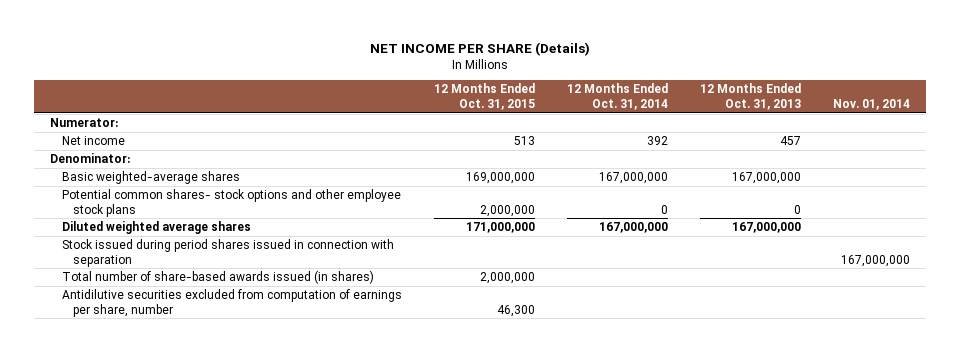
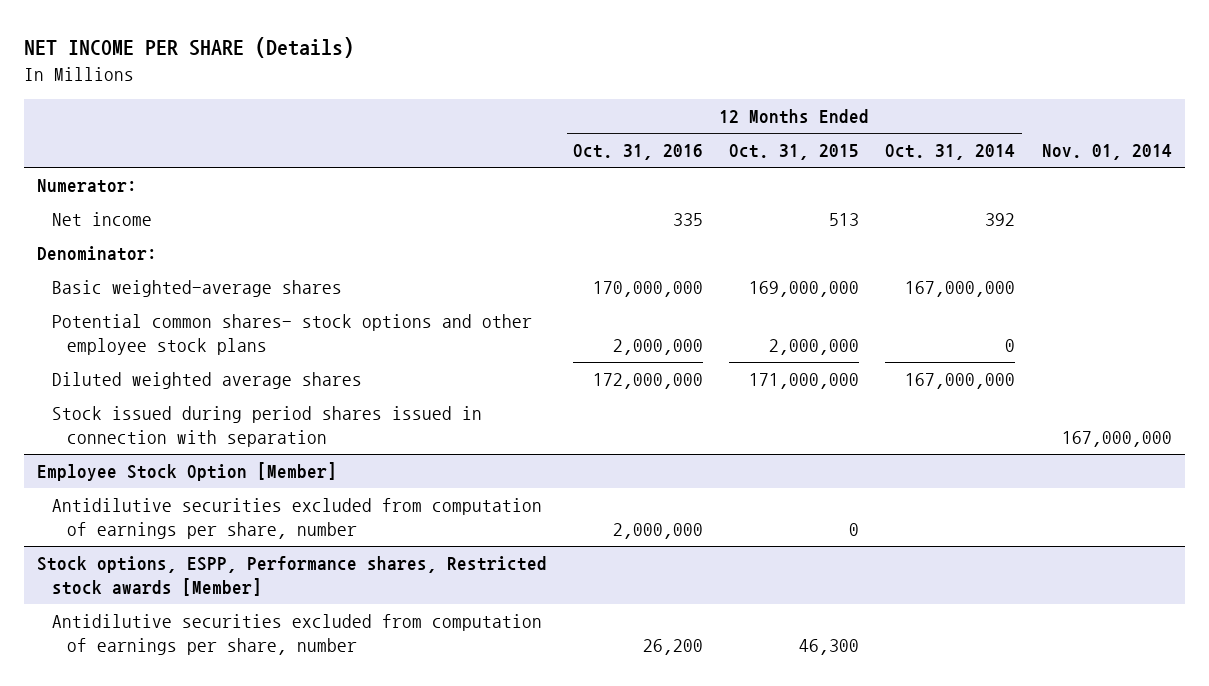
[700,83,802,111] 12 Months Ended Oct. 31, 2013 -> none
none -> [573,144,704,161] Oct. 31, 2016
[61,269,374,284] Total number of share-based awards issued (in shares) -> none
none -> [37,462,338,482] Employee Stock Option [Member]
none -> [52,498,543,540] Antidilutive securities excluded from computation of earnings per share, number
none -> [37,556,548,597] Stock options, ESPP, Performance shares, Restricted stock awards [Member]

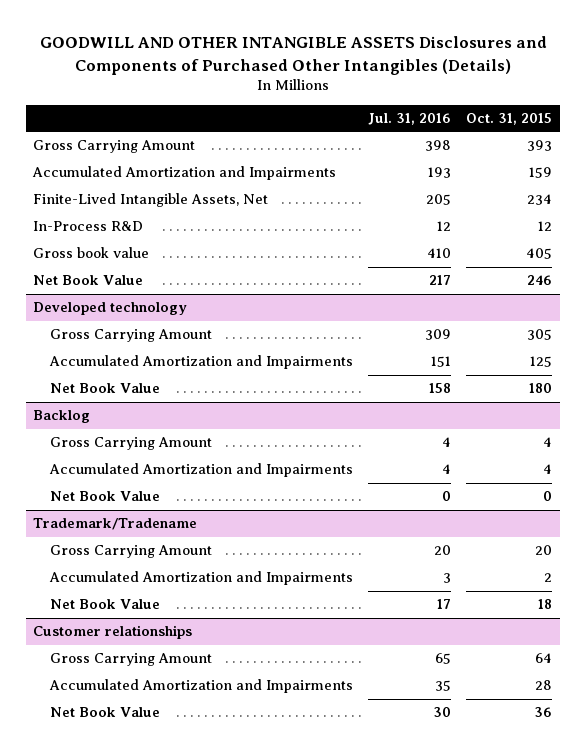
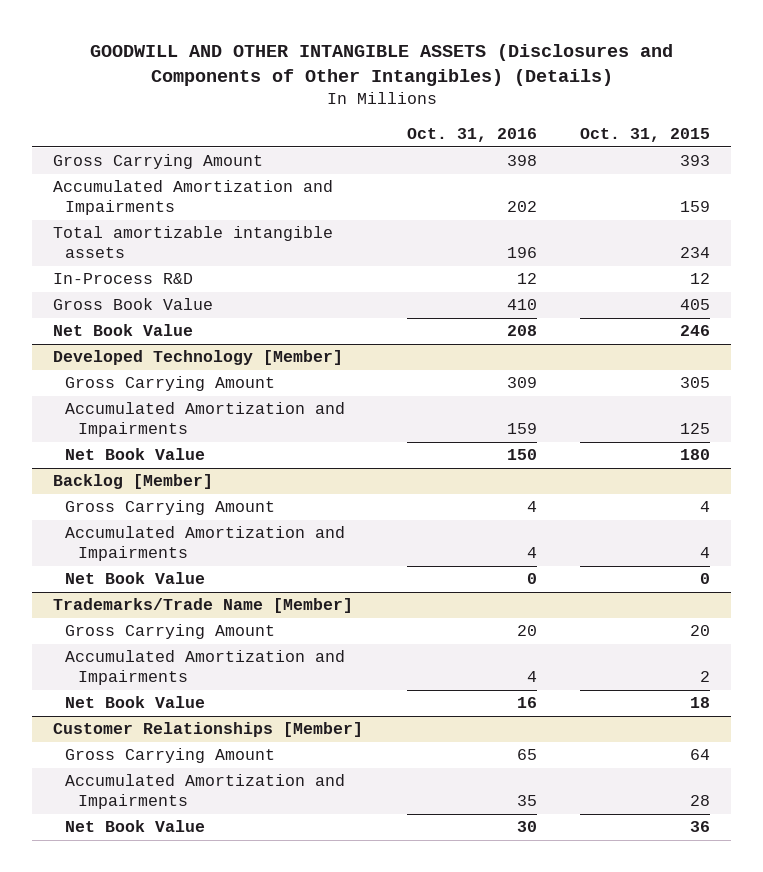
[39,36,547,75] GOODWILL AND OTHER INTANGIBLE ASSETS Disclosures and Components of Purchased Other Intangibles (Details) -> [89,44,673,87] GOODWILL AND OTHER INTANGIBLE ASSETS (Disclosures and Components of Other Intangibles) (Details)
[368,113,452,126] Jul. 31, 2016 -> none
none -> [406,128,537,143] Oct. 31, 2016
[33,193,269,208] Finite-Lived Intangible Assets, Net -> [53,226,334,258] Total amortizable intangible assets
[33,247,150,259] Gross book value -> [53,298,214,311] Gross Book Value
[33,302,188,316] Developed technology -> [53,350,344,366] Developed Technology [Member]
[33,410,91,424] Backlog -> [53,474,214,490] Backlog [Member]
[33,518,198,531] Trademark/Tradename -> [53,598,354,614] Trademarks/Trade Name [Member]
[33,625,193,640] Customer relationships -> [53,722,364,738] Customer Relationships [Member]

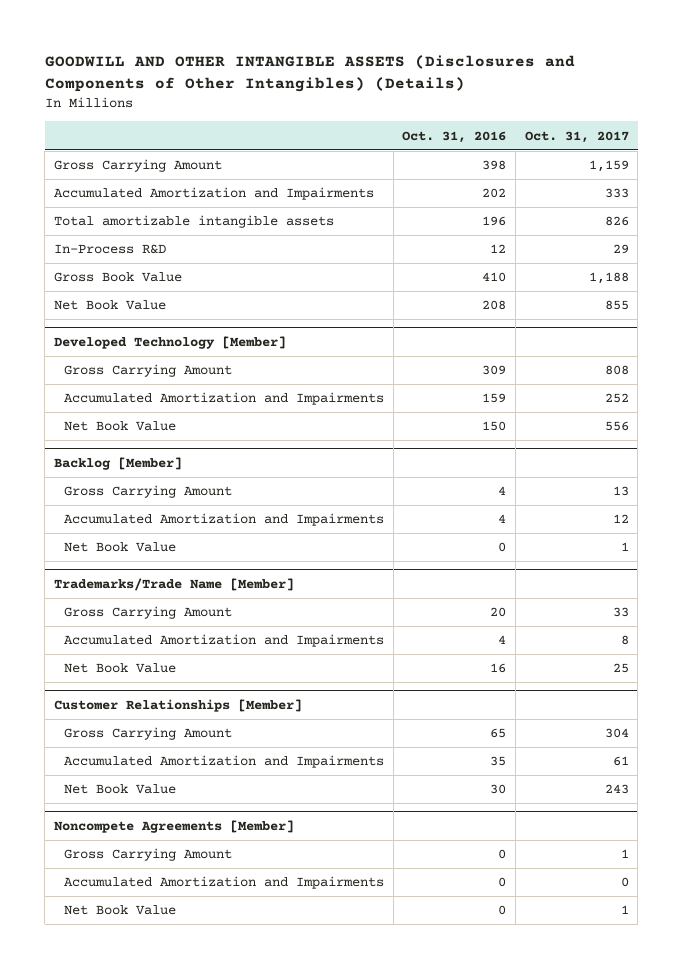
[579,128,710,143] Oct. 31, 2015 -> none
none -> [524,130,629,143] Oct. 31, 2017
none -> [53,820,294,834] Noncompete Agreements [Member]
none -> [63,848,232,862] Gross Carrying Amount
none -> [63,876,384,890] Accumulated Amortization and Impairments
none -> [63,905,176,916] Net Book Value

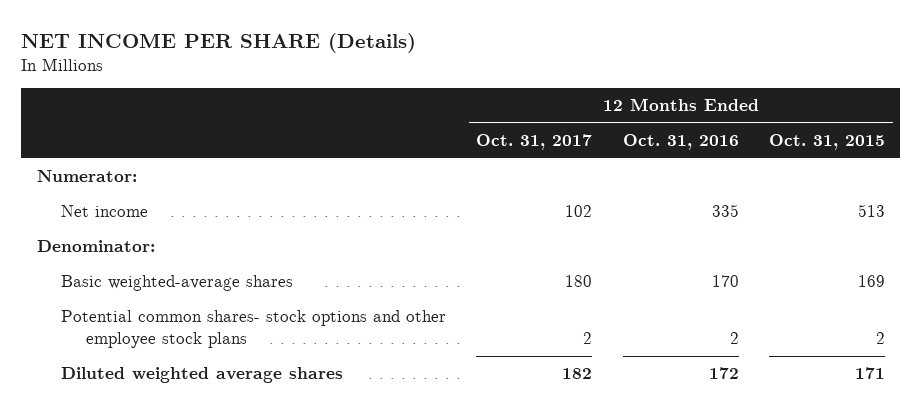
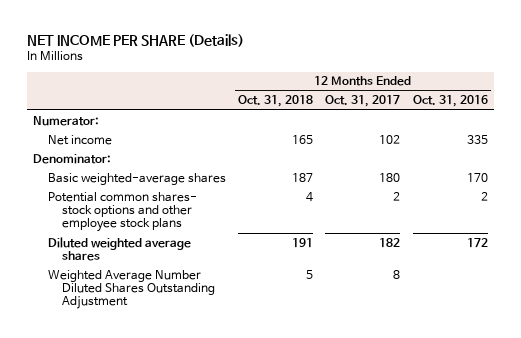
[769,134,886,151] Oct. 31, 2015 -> none
none -> [238,95,314,108] Oct. 31, 2018
none -> [47,269,216,310] Weighted Average Number Diluted Shares Outstanding Adjustment

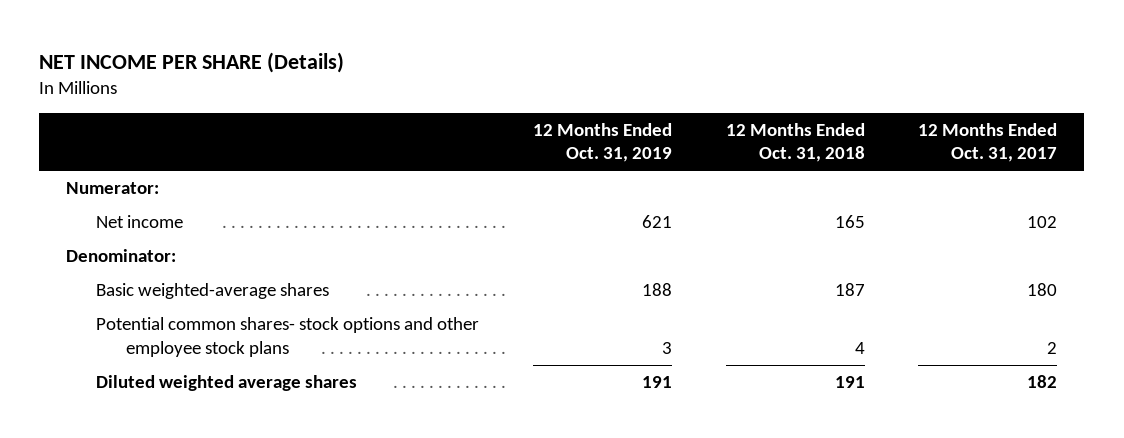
[412,95,488,108] Oct. 31, 2016 -> none
none -> [532,123,672,163] 12 Months Ended Oct. 31, 2019
[47,269,216,310] Weighted Average Number Diluted Shares Outstanding Adjustment -> none

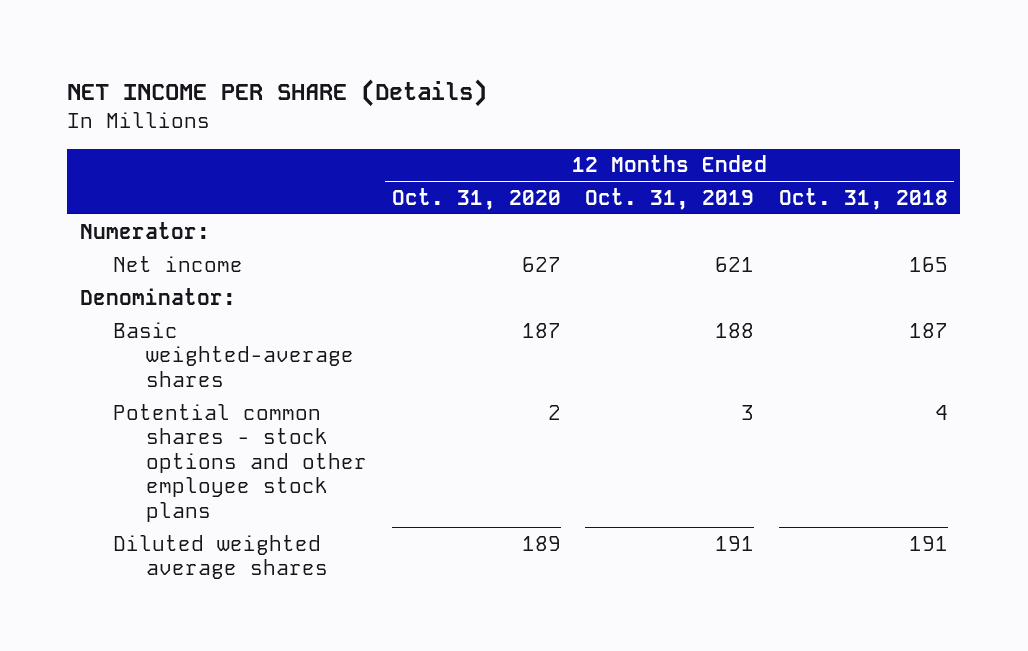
[918,123,1058,163] 12 Months Ended Oct. 31, 2017 -> none
none -> [391,187,561,210] Oct. 31, 2020
[95,317,479,357] Potential common shares- stock options and other employee stock plans -> [112,403,367,522] Potential common shares - stock options and other employee stock plans

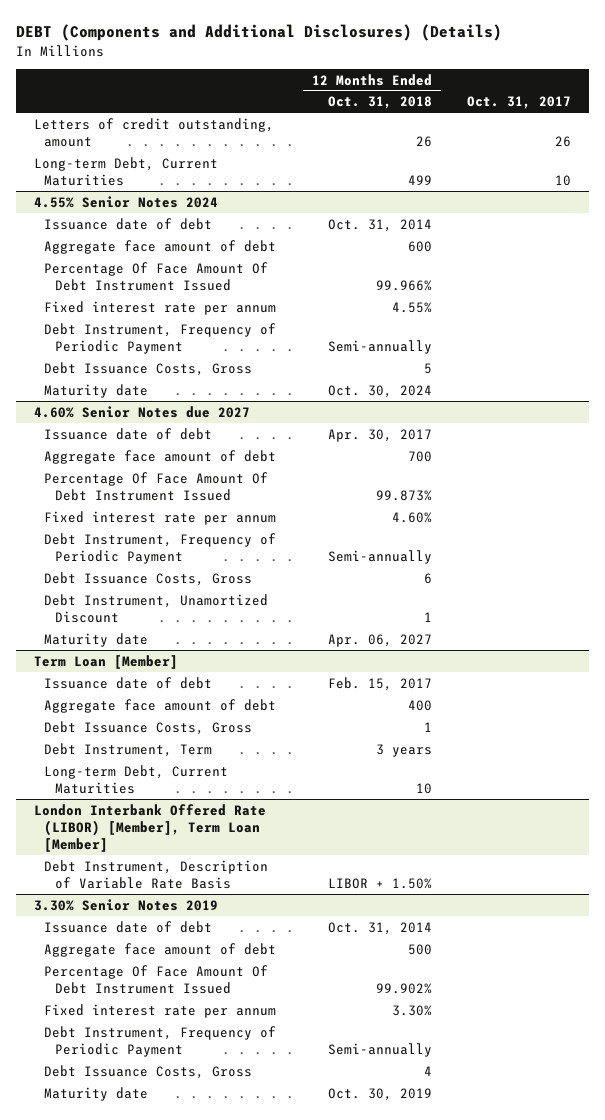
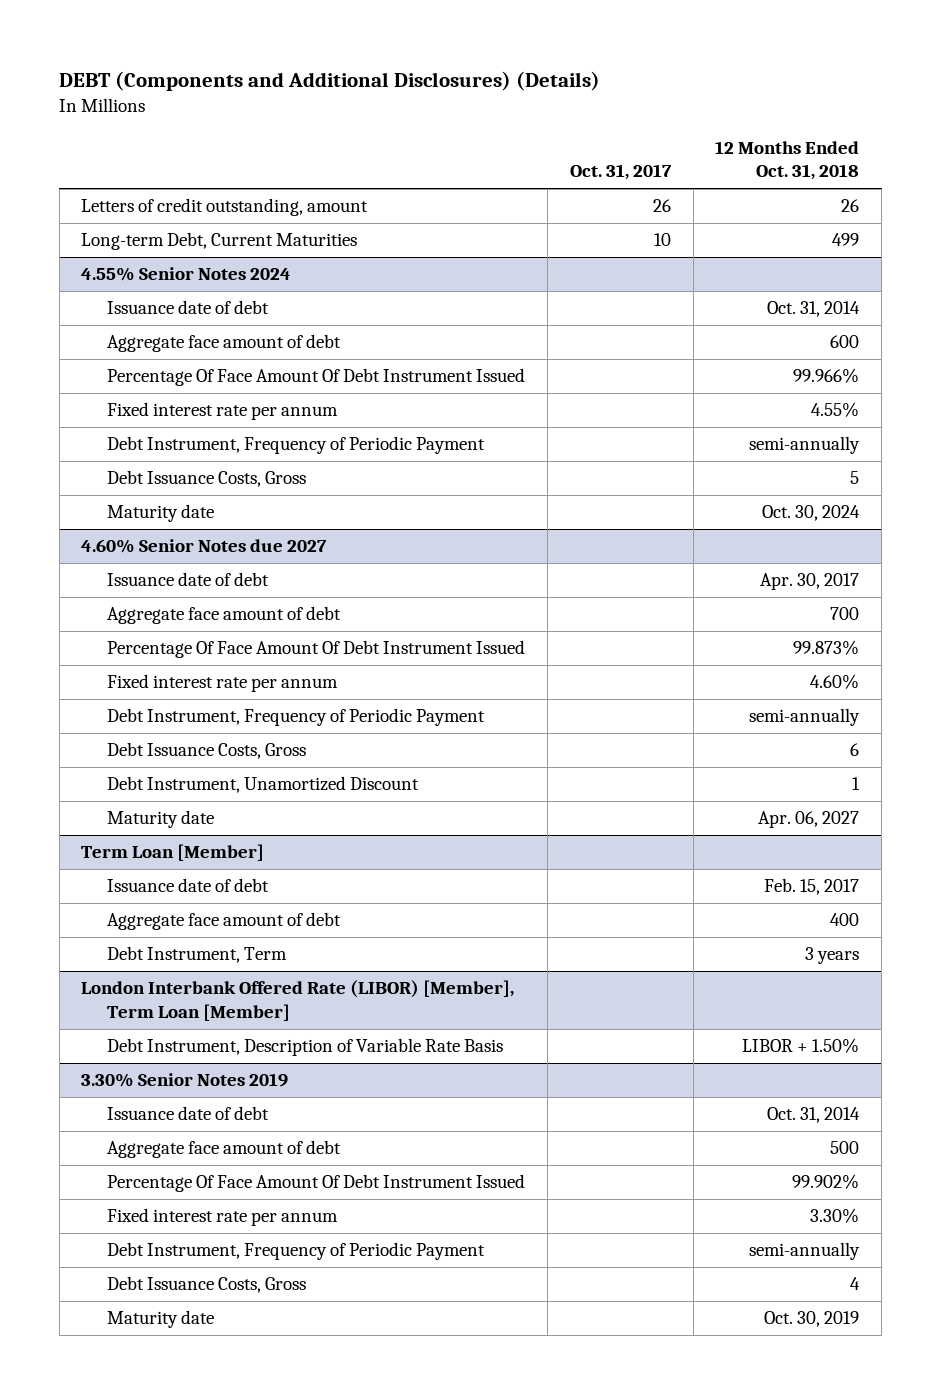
[327,339,432,354] Semi-annually -> [749,436,861,455] semi-annually
[327,549,432,564] Semi-annually -> [749,708,861,727] semi-annually
[44,720,253,735] Debt Issuance Costs, Gross -> none
[44,764,229,794] Long-term Debt, Current Maturities -> none
[327,1042,432,1057] Semi-annually -> [749,1242,861,1261] semi-annually

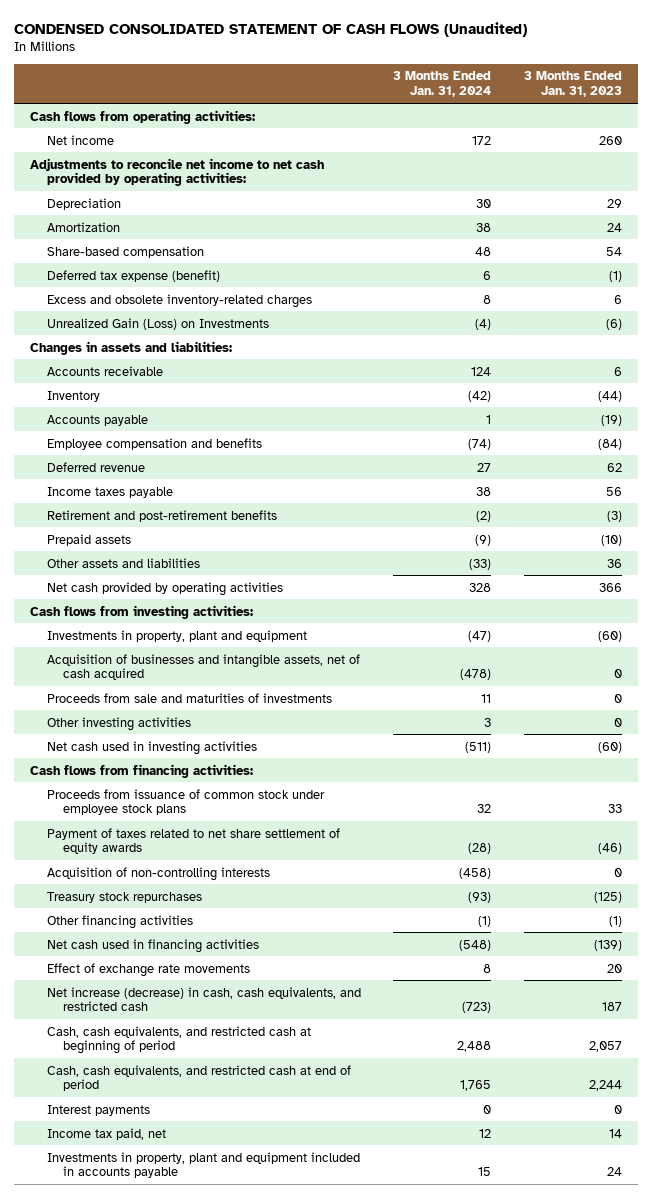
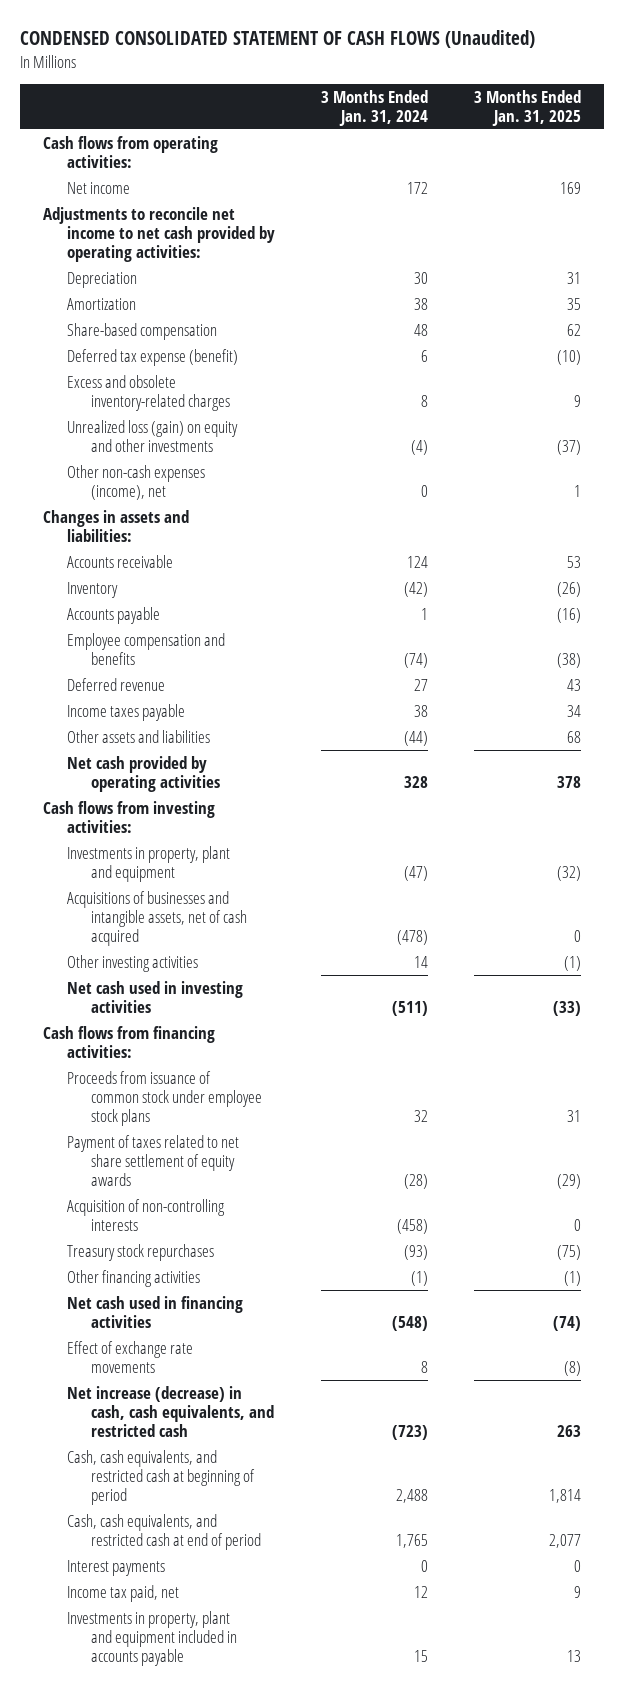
[523,71,622,98] 3 Months Ended Jan. 31, 2023 -> none
none -> [474,89,582,126] 3 Months Ended Jan. 31, 2025
[46,317,269,330] Unrealized Gain (Loss) on Investments -> [67,419,239,452] Unrealized loss (gain) on equity and other investments
none -> [67,464,206,500] Other non-cash expenses (income), net
[46,509,277,522] Retirement and post-retirement benefits -> none
[46,533,131,546] Prepaid assets -> none
[469,558,492,570] (33) -> [404,730,429,746] (44)
[46,692,332,703] Proceeds from sale and maturities of investments -> none
[46,653,360,681] Acquisition of businesses and intangible assets, net of cash acquired -> [67,890,248,946] Acquisitions of businesses and intangible assets, net of cash acquired
[484,717,492,727] 3 -> [414,955,429,968] 14

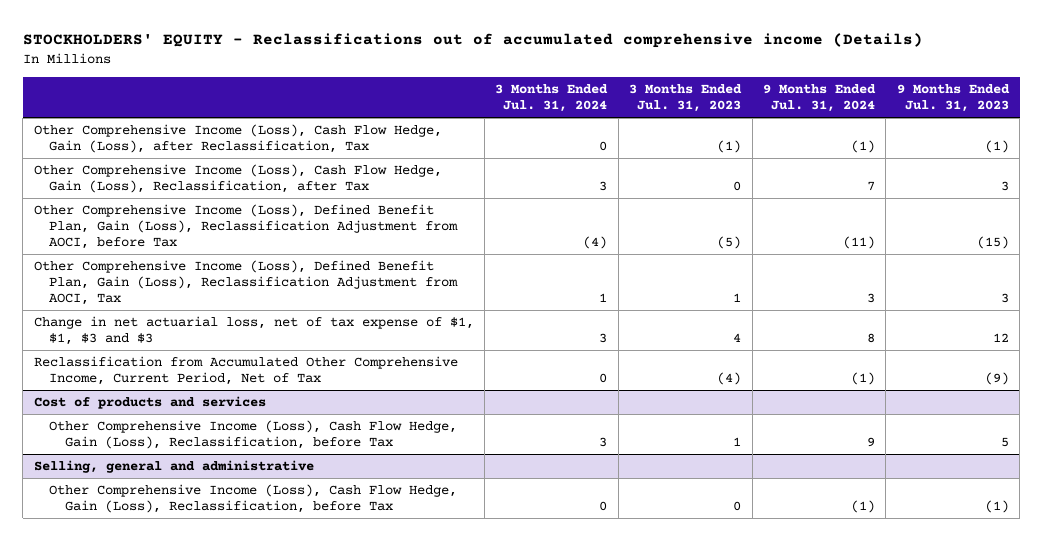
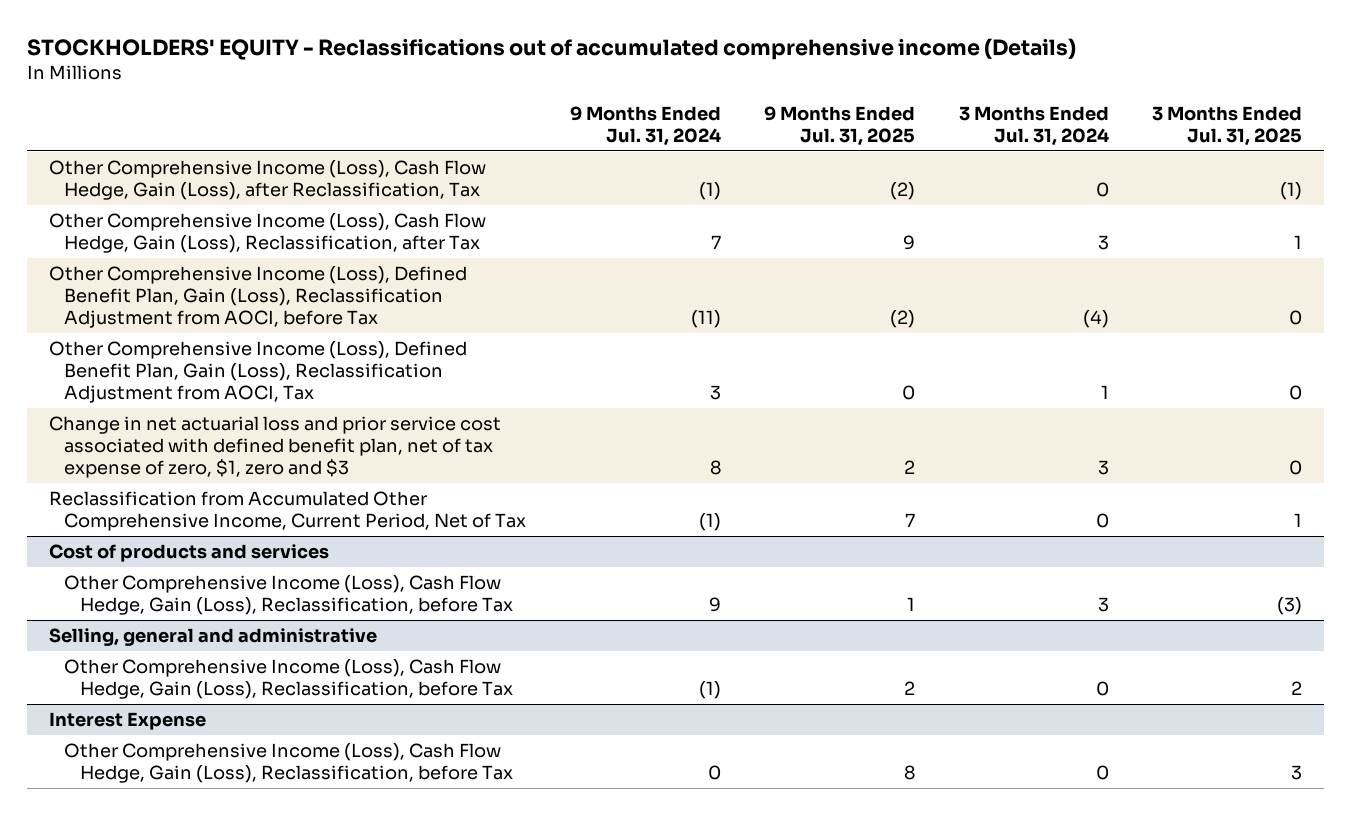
[629,84,743,113] 3 Months Ended Jul. 31, 2023 -> none
[896,84,1010,113] 9 Months Ended Jul. 31, 2023 -> none
none -> [764,105,916,146] 9 Months Ended Jul. 31, 2025
none -> [1151,105,1302,146] 3 Months Ended Jul. 31, 2025
[33,316,474,346] Change in net actuarial loss, net of tax expense of $1, $1, $3 and $3 -> [48,416,501,479] Change in net actuarial loss and prior service cost associated with defined benefit plan, net of tax expense of zero, $1, zero and $3
none -> [48,712,206,731] Interest Expense
none -> [64,743,514,784] Other Comprehensive Income (Loss), Cash Flow Hedge, Gain (Loss), Reclassification, before Tax

